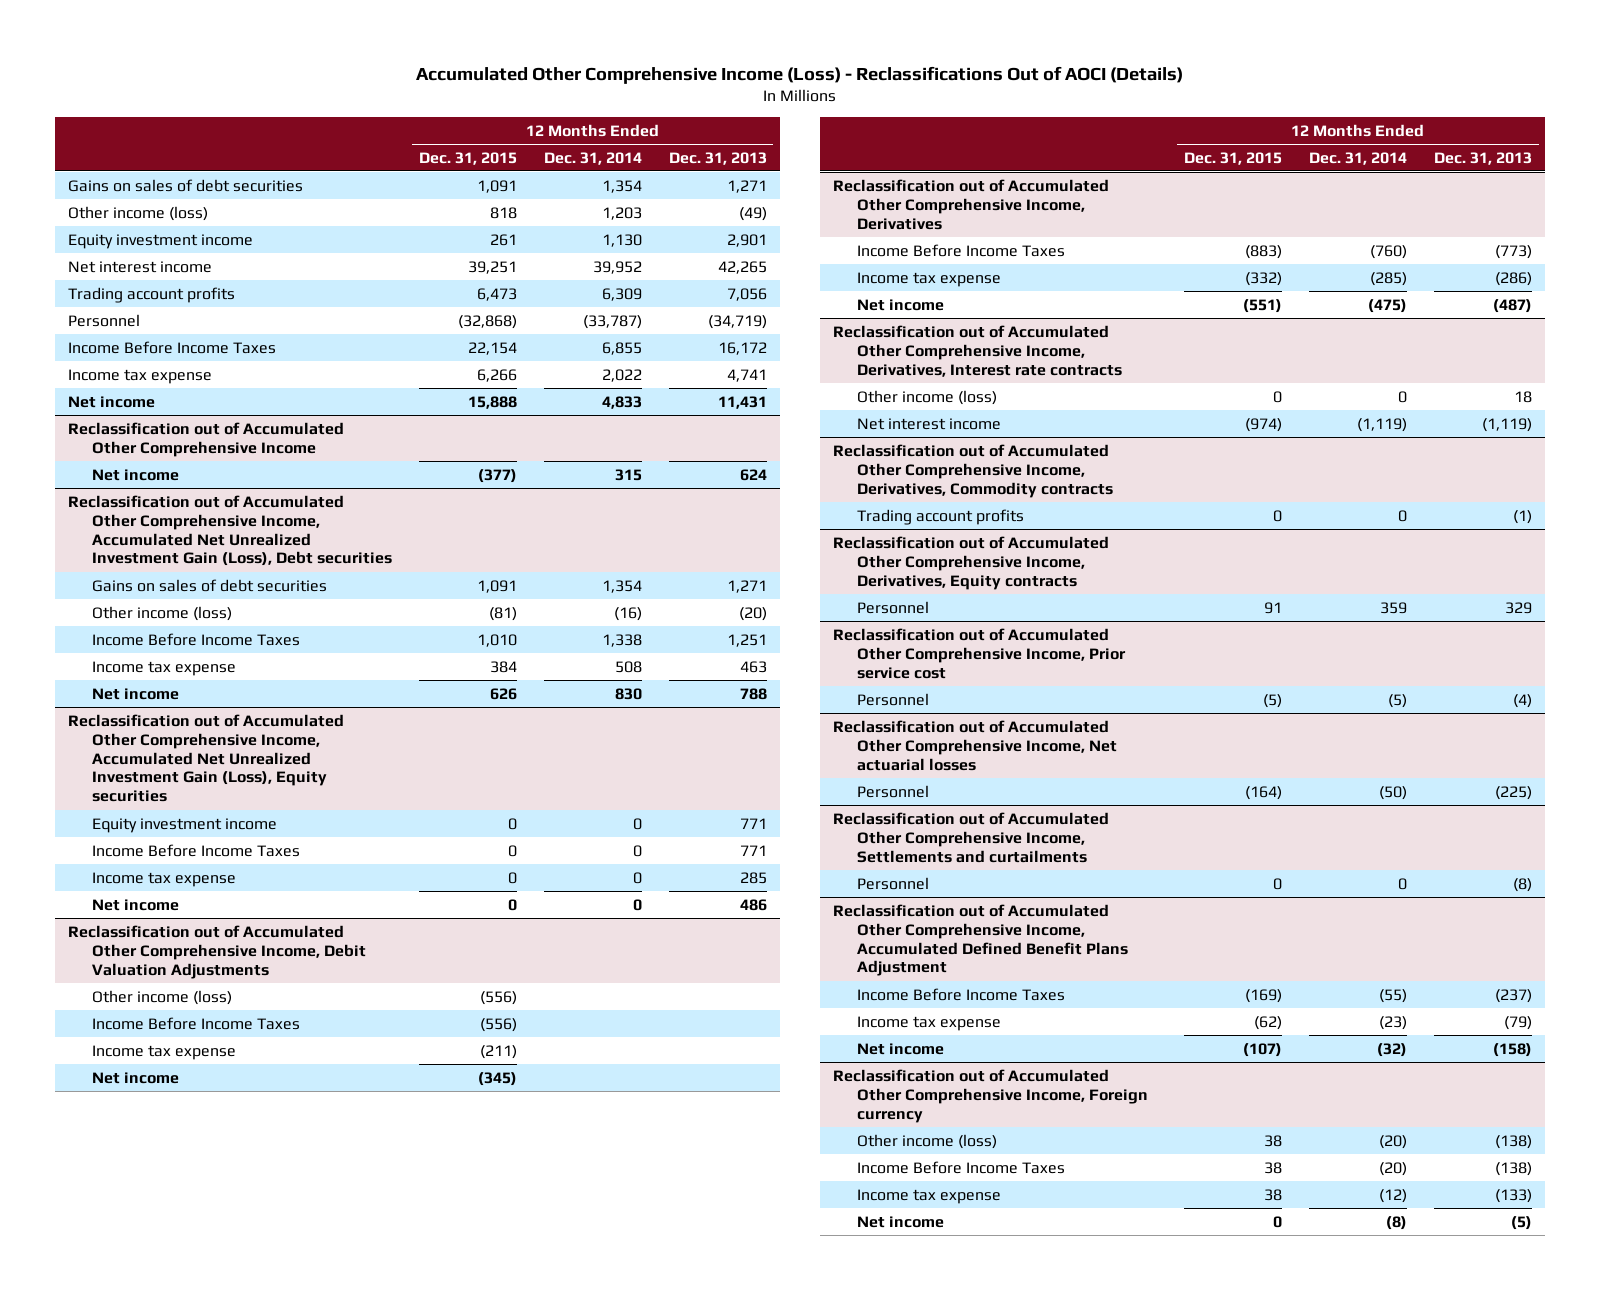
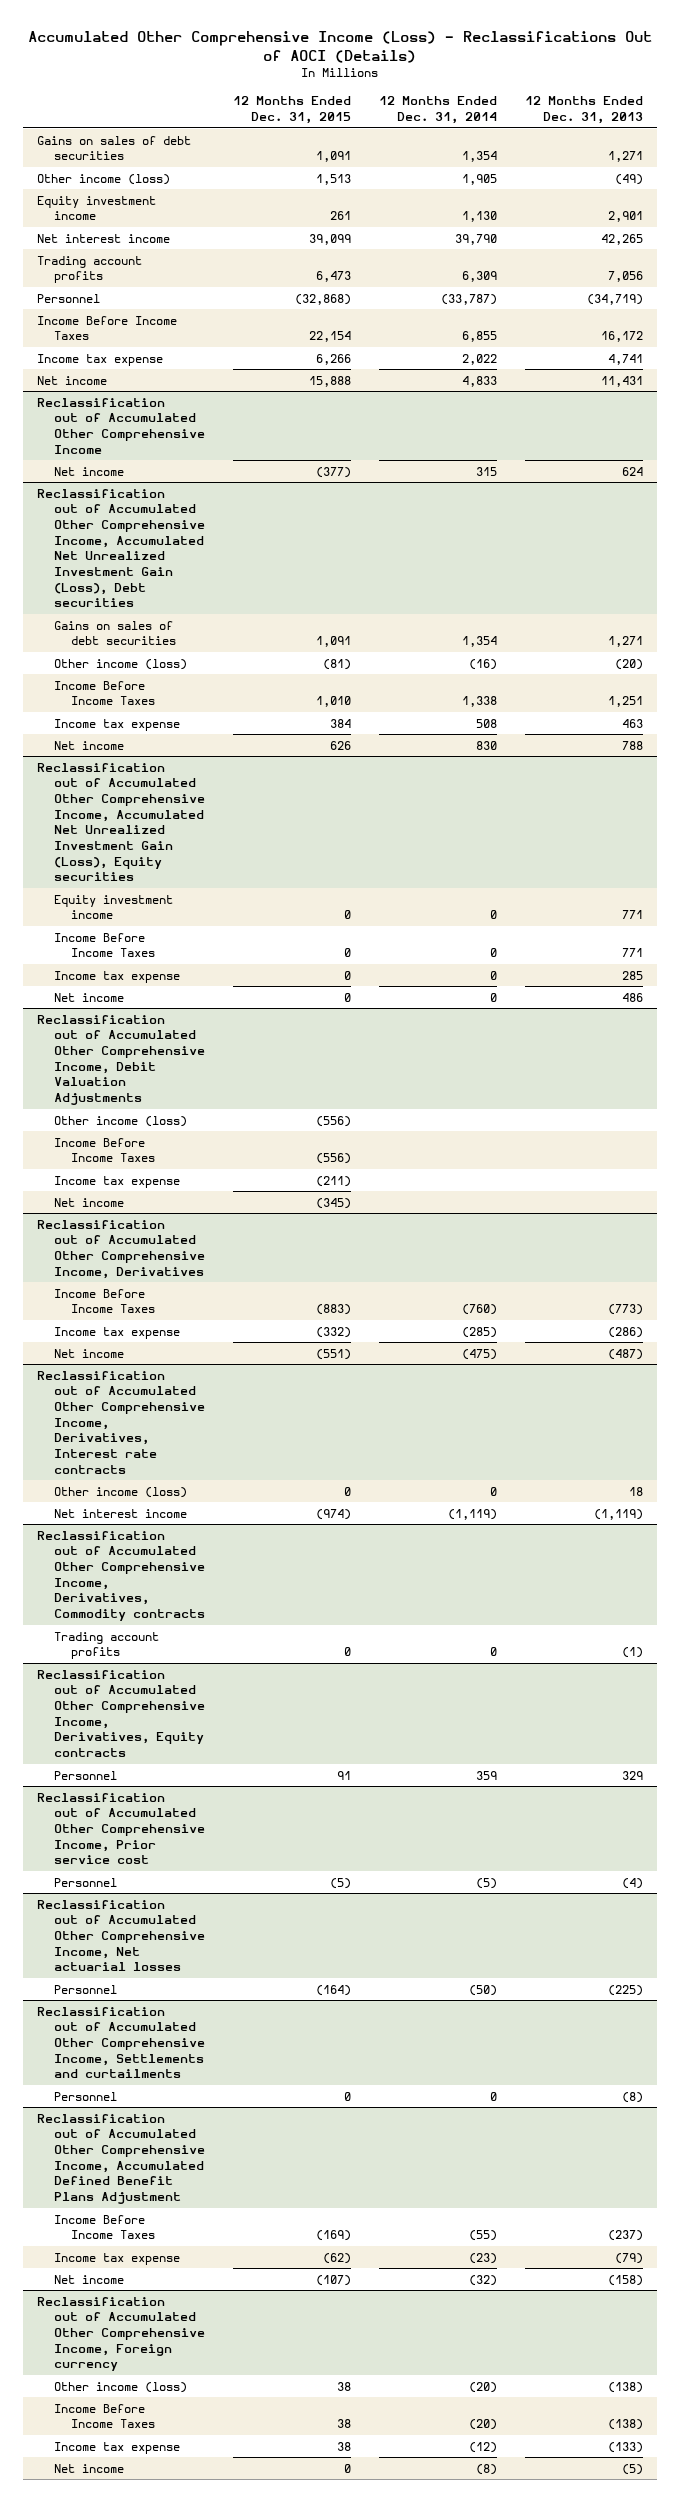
[489,206,517,219] 818 -> [315,173,351,185] 1,513
[601,206,642,220] 1,203 -> [461,173,497,185] 1,905
[467,260,517,274] 39,251 -> [308,233,351,245] 39,099
[592,260,642,274] 39,952 -> [454,233,497,245] 39,790

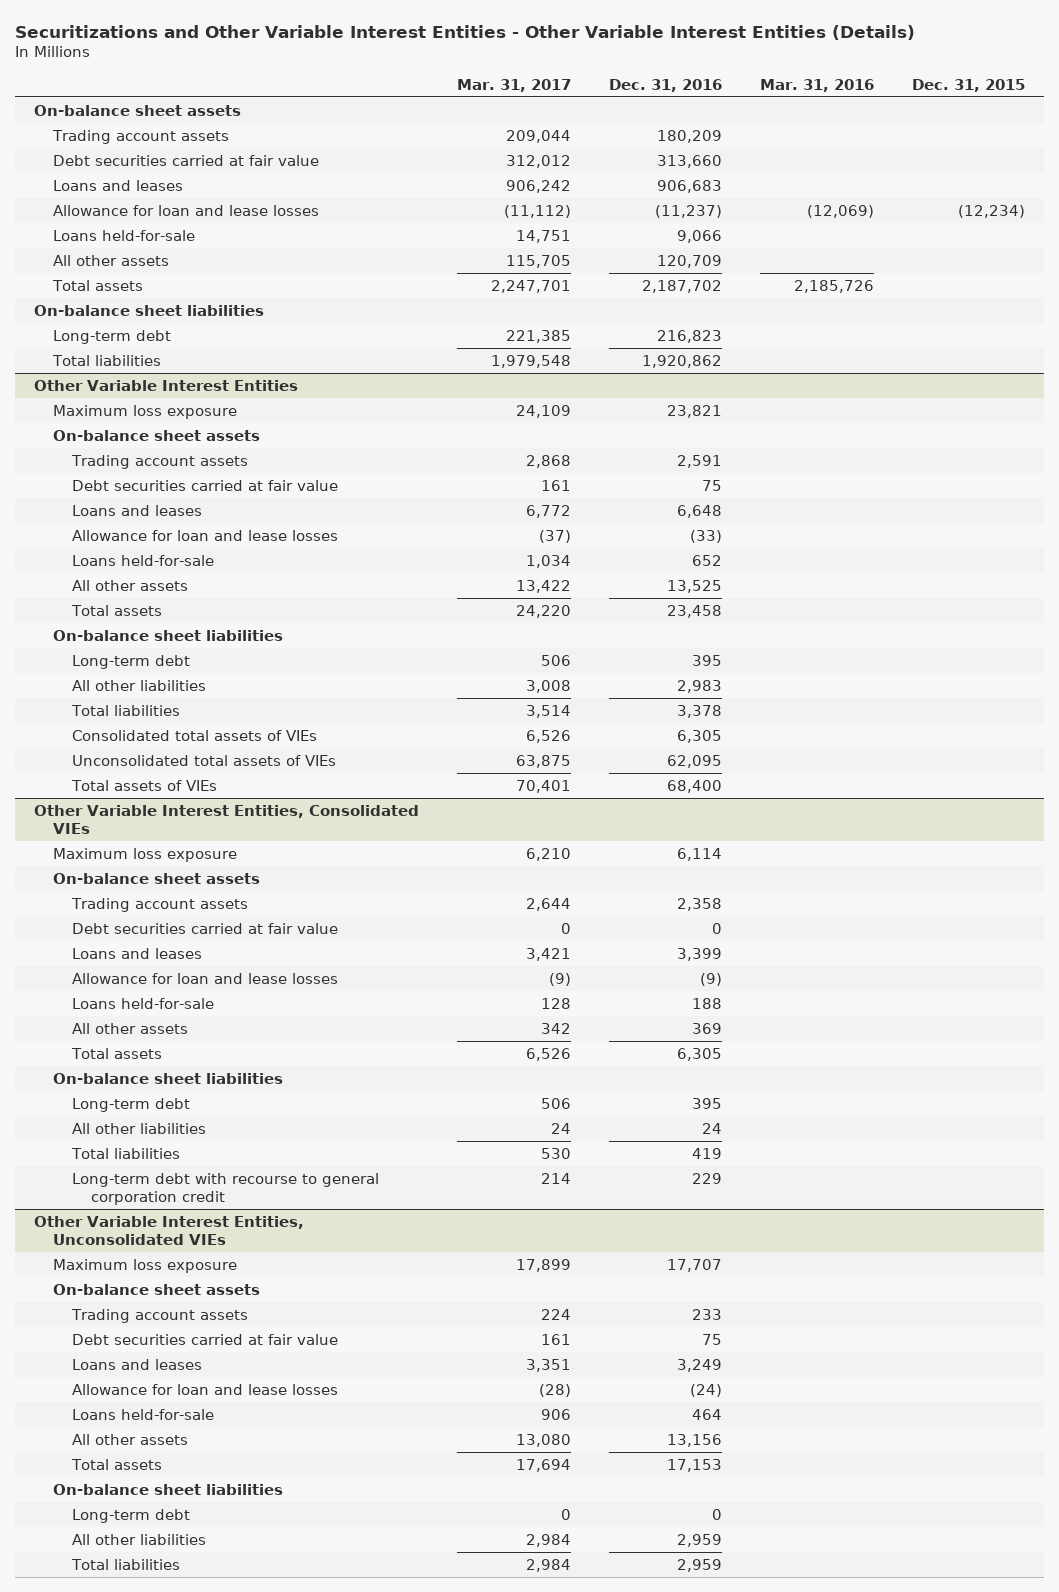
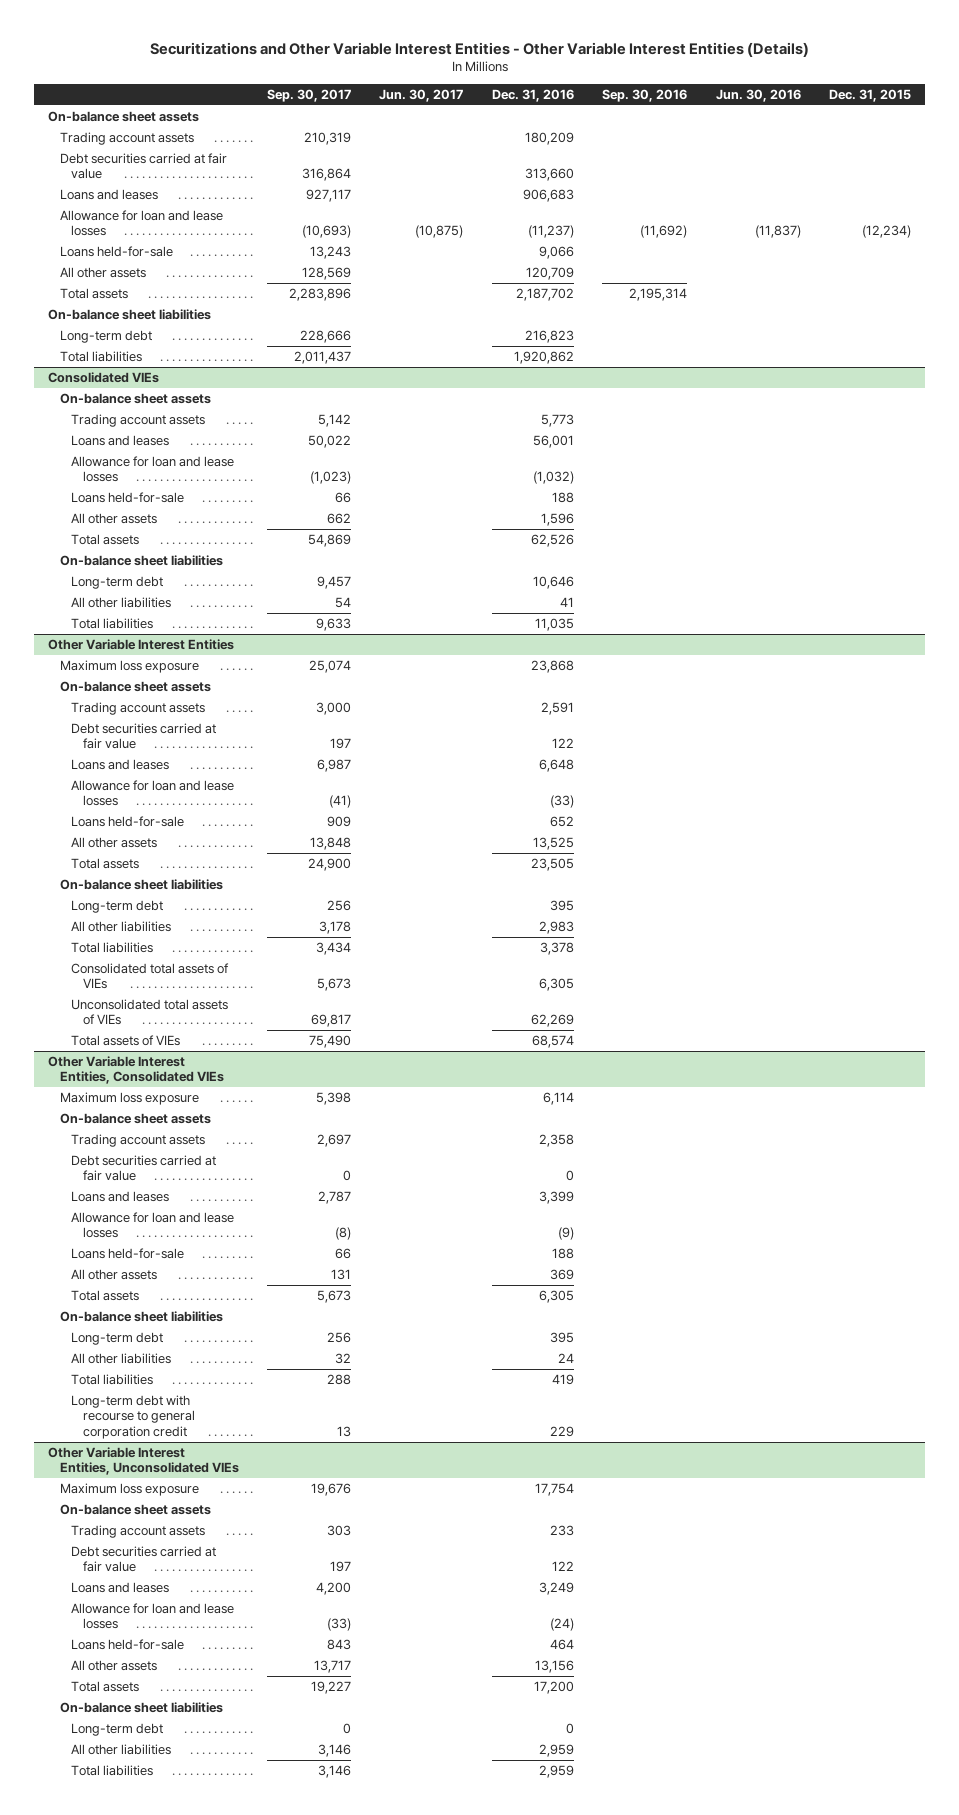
[457,78,572,92] Mar. 31, 2017 -> none
[760,78,875,92] Mar. 31, 2016 -> none
none -> [267,88,352,102] Sep. 30, 2017
none -> [379,88,464,102] Jun. 30, 2017
none -> [602,88,688,102] Sep. 30, 2016
none -> [715,88,801,102] Jun. 30, 2016
none -> [47,371,159,383] Consolidated VIEs
none -> [59,392,211,404] On-balance sheet assets
none -> [71,413,206,427] Trading account assets
none -> [71,434,170,446] Loans and leases
none -> [71,455,235,483] Allowance for loan and lease losses
none -> [71,491,185,503] Loans held-for-sale
none -> [71,512,158,524] All other assets
none -> [71,533,140,545] Total assets
none -> [59,554,223,566] On-balance sheet liabilities
none -> [71,575,164,589] Long-term debt
none -> [71,596,172,608] All other liabilities
none -> [71,617,154,629] Total liabilities
[667,404,723,418] 23,821 -> [530,659,574,673] 23,868
[702,479,723,491] 75 -> [551,738,574,749] 122
[667,604,723,618] 23,458 -> [530,857,574,871] 23,505
[667,754,723,768] 62,095 -> [530,1014,574,1028] 62,269
[667,779,723,793] 68,400 -> [531,1034,574,1048] 68,574
[667,1258,723,1272] 17,707 -> [534,1482,574,1496] 17,754
[702,1333,723,1345] 75 -> [551,1561,574,1572] 122
[667,1458,723,1472] 17,153 -> [533,1680,574,1694] 17,200

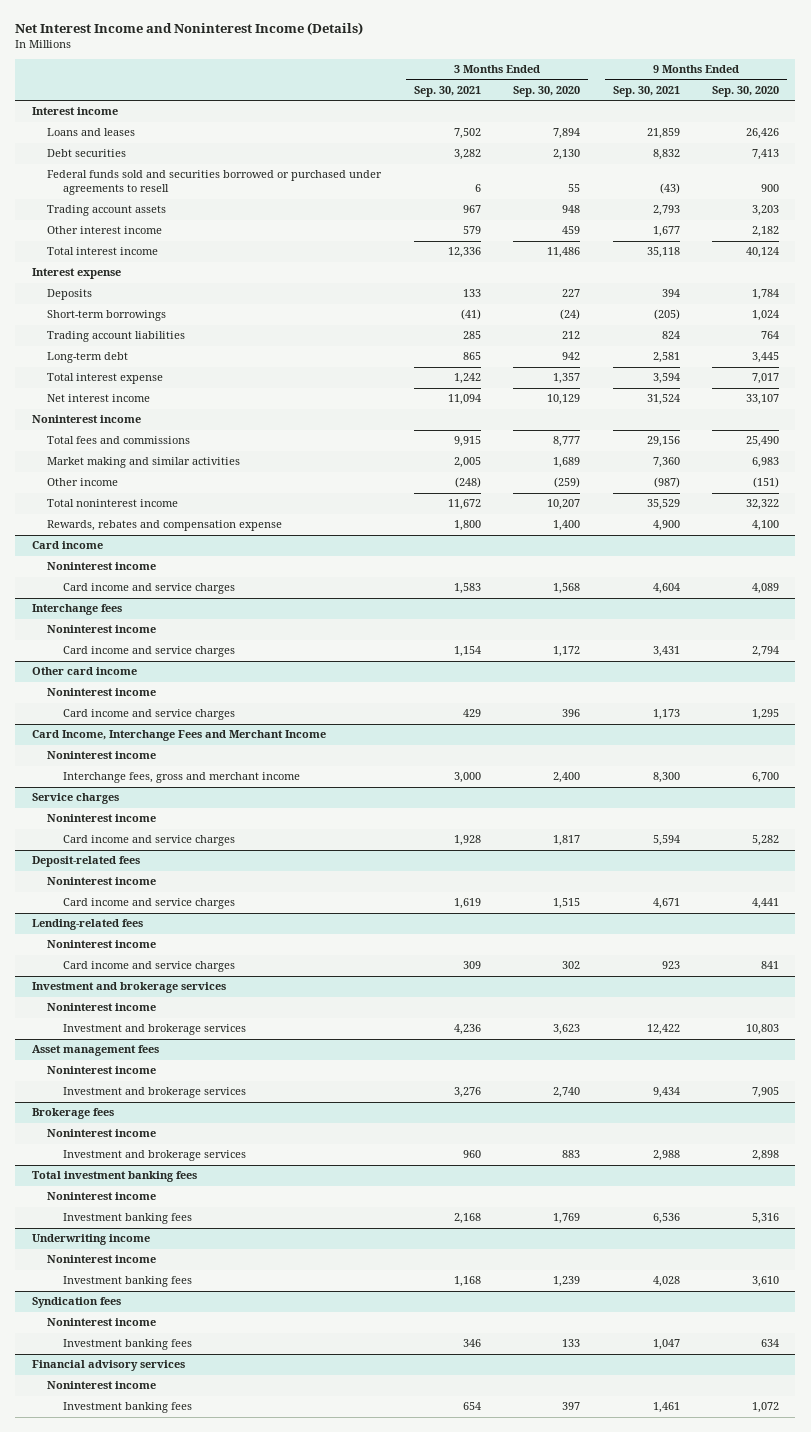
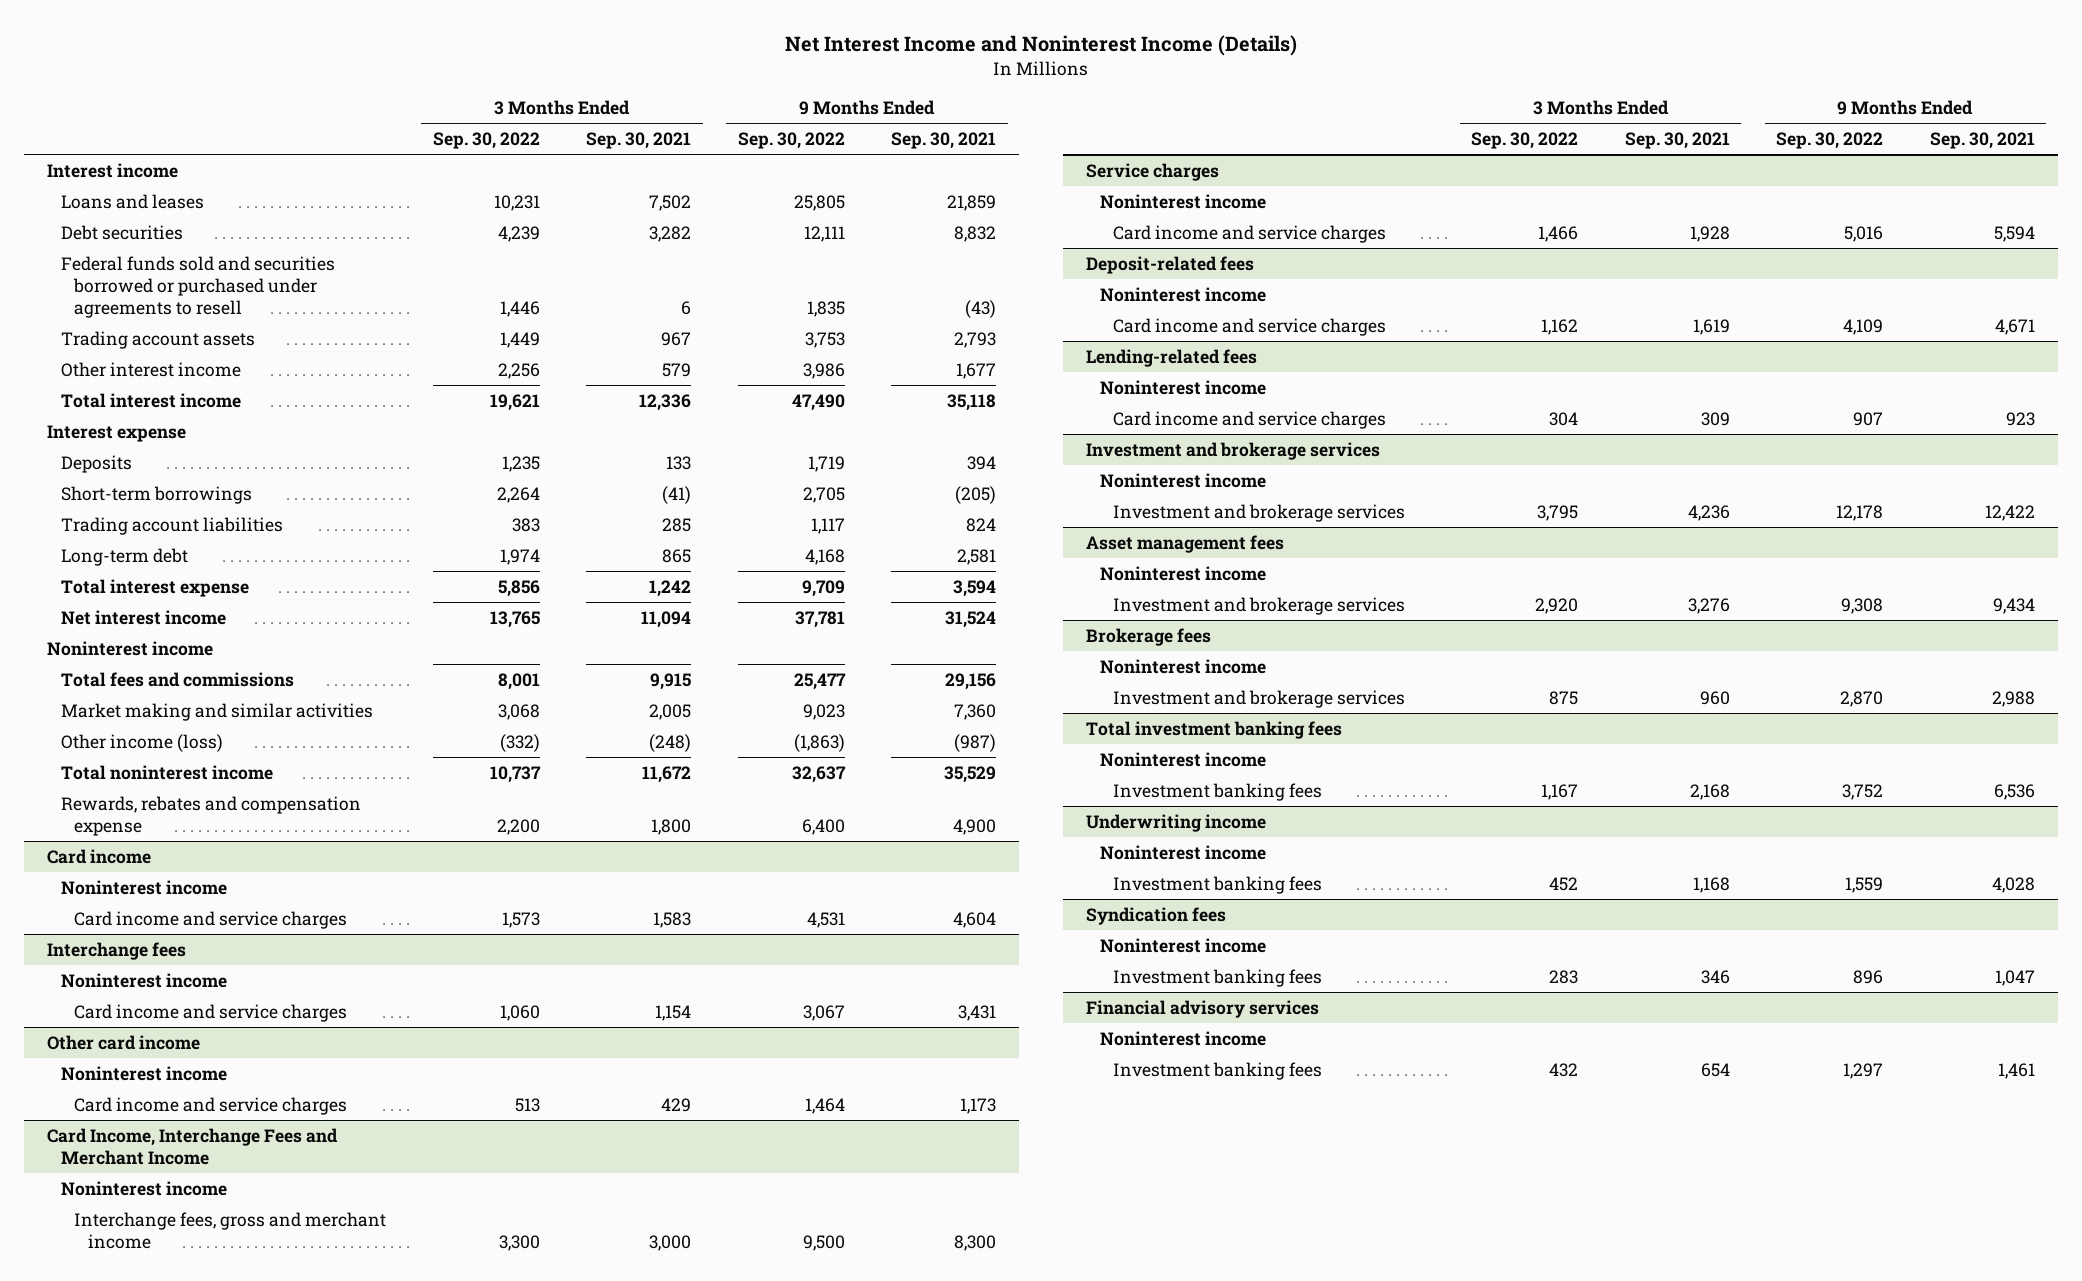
[513,85,581,97] Sep. 30, 2020 -> none
[712,85,780,97] Sep. 30, 2020 -> none
none -> [432,131,540,149] Sep. 30, 2022
none -> [737,131,845,149] Sep. 30, 2022
[47,478,119,487] Other income -> [60,733,223,752] Other income (loss)

